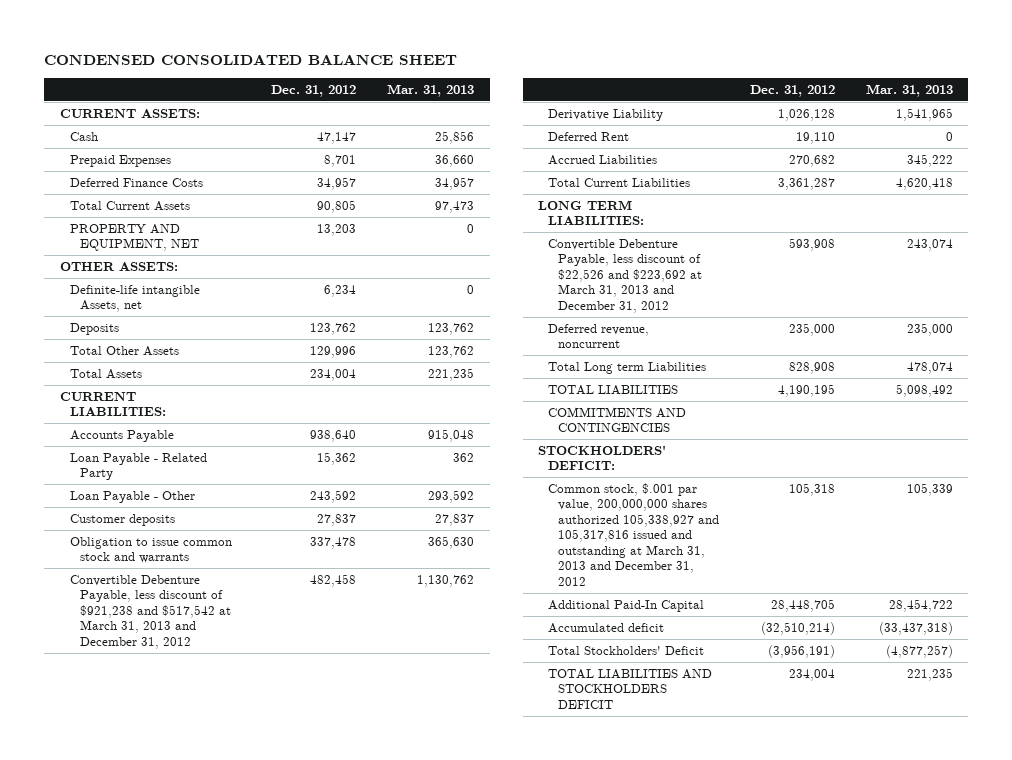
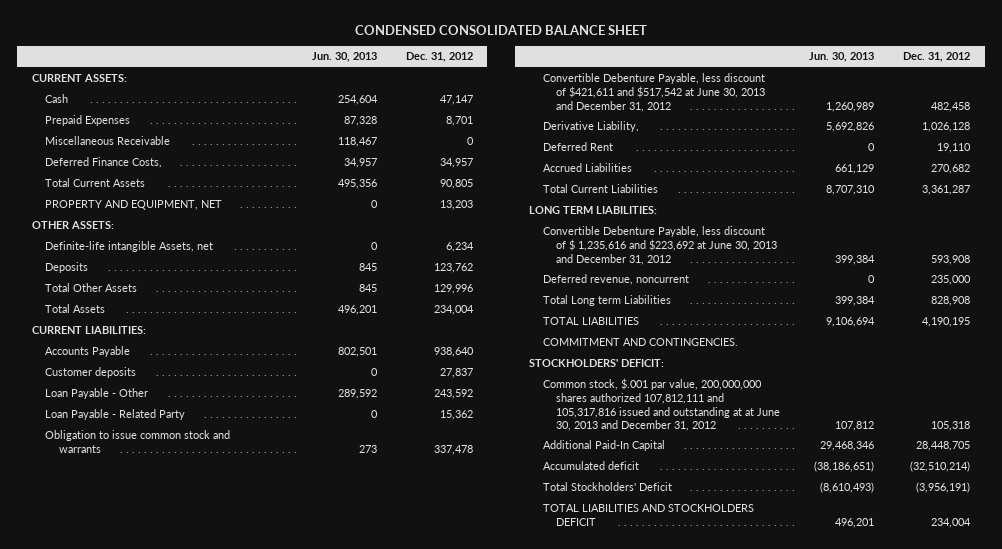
[387,83,475,97] Mar. 31, 2013 -> none
none -> [311,52,377,63] Jun. 30, 2013
none -> [45,136,171,146] Miscellaneous Receivable
[69,177,203,187] Deferred Finance Costs -> [45,157,163,169] Deferred Finance Costs,
[69,490,195,503] Loan Payable - Other -> [45,388,149,400] Loan Payable - Other
[69,452,207,481] Loan Payable - Related Party -> [45,409,186,421] Loan Payable - Related Party
[69,574,231,649] Convertible Debenture Payable, less discount of $921,238 and $517,542 at March 31, 2013 and December 31, 2012 -> [542,73,766,112] Convertible Debenture Payable, less discount of $421,611 and $517,542 at June 30, 2013 and December 31, 2012
[548,108,664,121] Derivative Liability -> [542,121,639,133] Derivative Liability,
[548,238,703,313] Convertible Debenture Payable, less discount of $22,526 and $223,692 at March 31, 2013 and December 31, 2012 -> [542,226,778,265] Convertible Debenture Payable, less discount of $ 1,235,616 and $223,692 at June 30, 2013 and December 31, 2012
[548,406,687,433] COMMITMENTS AND CONTINGENCIES -> [542,338,738,347] COMMITMENT AND CONTINGENCIES.
[548,482,720,586] Common stock, $.001 par value, 200,000,000 shares authorized 105,338,927 and 105,317,816 issued and outstanding at March 31, 2013 and December 31, 2012 -> [542,378,781,432] Common stock, $.001 par value, 200,000,000 shares authorized 107,812,111 and 105,317,816 issued and outstanding at at June 30, 2013 and December 31, 2012

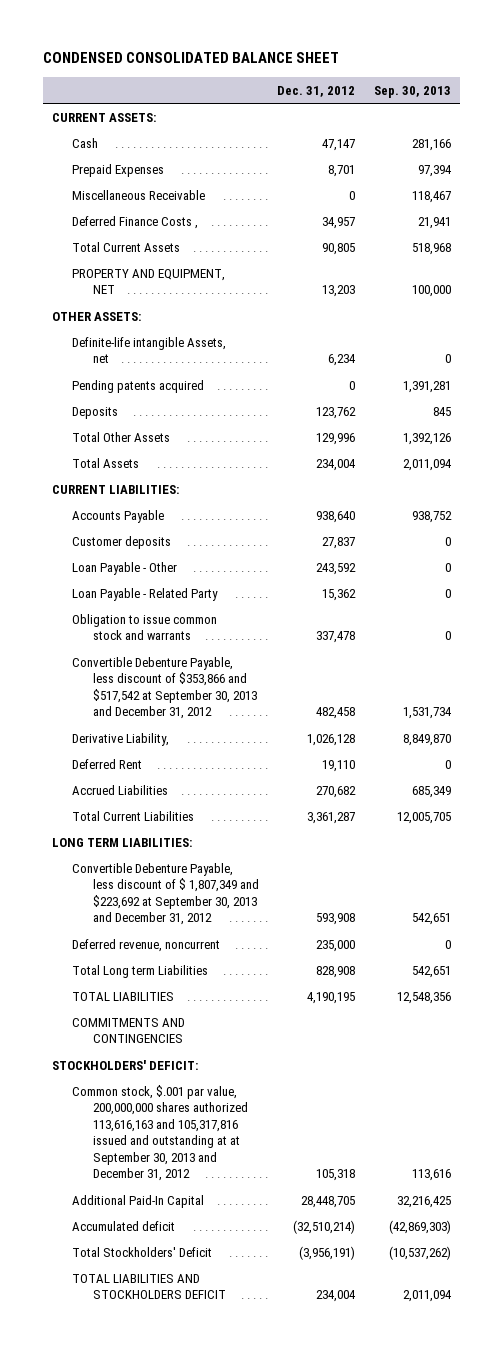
[311,52,377,63] Jun. 30, 2013 -> none
none -> [373,85,451,98] Sep. 30, 2013
[45,157,163,169] Deferred Finance Costs, -> [72,215,199,229] Deferred Finance Costs ,
none -> [72,379,205,393] Pending patents acquired
[542,73,766,112] Convertible Debenture Payable, less discount of $421,611 and $517,542 at June 30, 2013 and December 31, 2012 -> [72,656,257,720] Convertible Debenture Payable, less discount of $353,866 and $517,542 at September 30, 2013 and December 31, 2012
[542,226,778,265] Convertible Debenture Payable, less discount of $ 1,235,616 and $223,692 at June 30, 2013 and December 31, 2012 -> [72,862,259,926] Convertible Debenture Payable, less discount of $ 1,807,349 and $223,692 at September 30, 2013 and December 31, 2012
[542,338,738,347] COMMITMENT AND CONTINGENCIES. -> [72,1017,186,1044] COMMITMENTS AND CONTINGENCIES
[542,378,781,432] Common stock, $.001 par value, 200,000,000 shares authorized 107,812,111 and 105,317,816 issued and outstanding at at June 30, 2013 and December 31, 2012 -> [72,1084,248,1182] Common stock, $.001 par value, 200,000,000 shares authorized 113,616,163 and 105,317,816 issued and outstanding at at September 30, 2013 and December 31, 2012

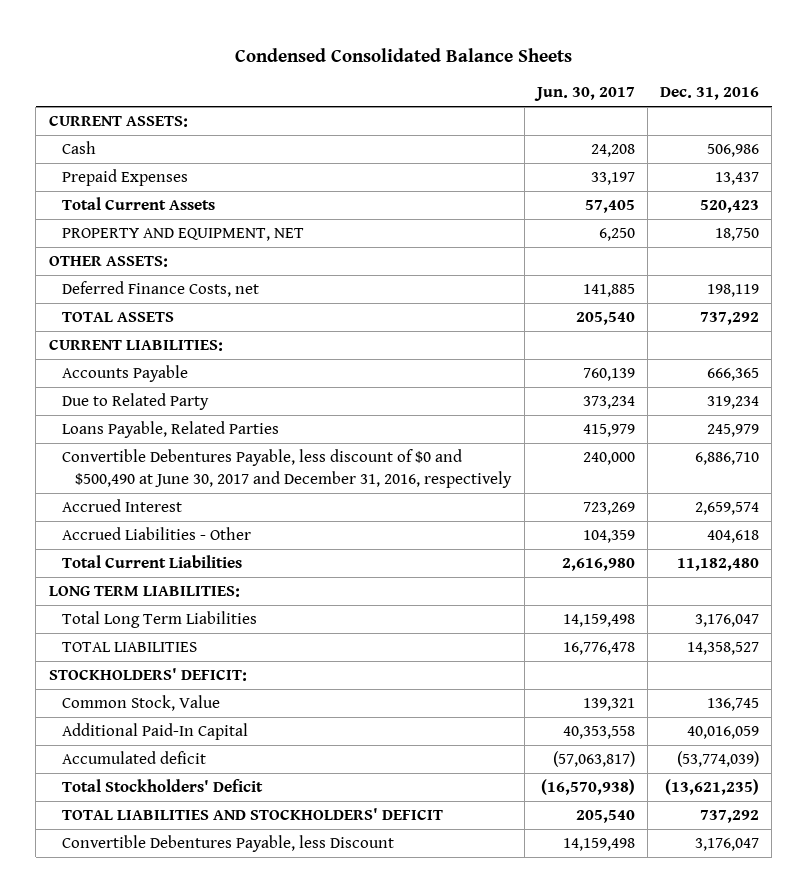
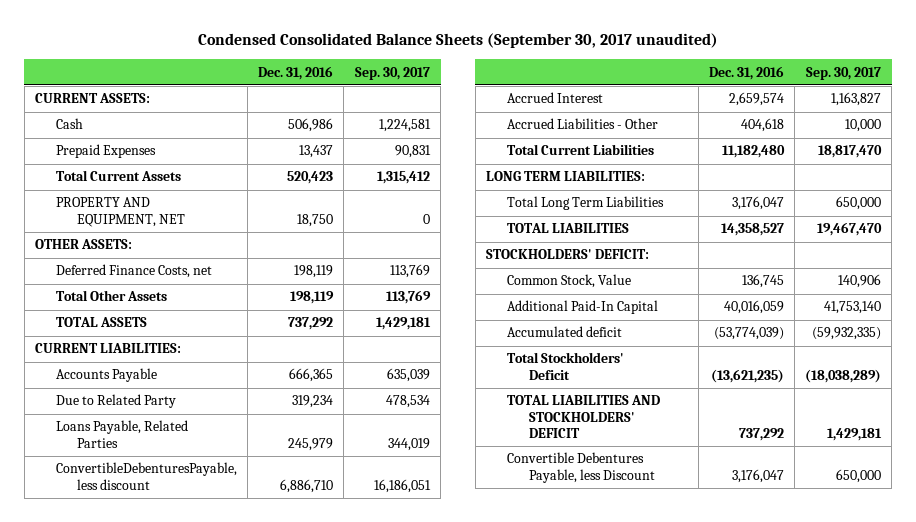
[234,47,572,62] Condensed Consolidated Balance Sheets -> [198,33,719,49] Condensed Consolidated Balance Sheets (September 30, 2017 unaudited)
[533,87,635,102] Jun. 30, 2017 -> none
none -> [355,66,431,80] Sep. 30, 2017
none -> [56,290,168,302] Total Other Assets
[61,449,513,488] Convertible Debentures Payable, less discount of $0 and $500,490 at June 30, 2017 and December 31, 2016, respectively -> [56,462,238,490] ConvertibleDebenturesPayable, less discount

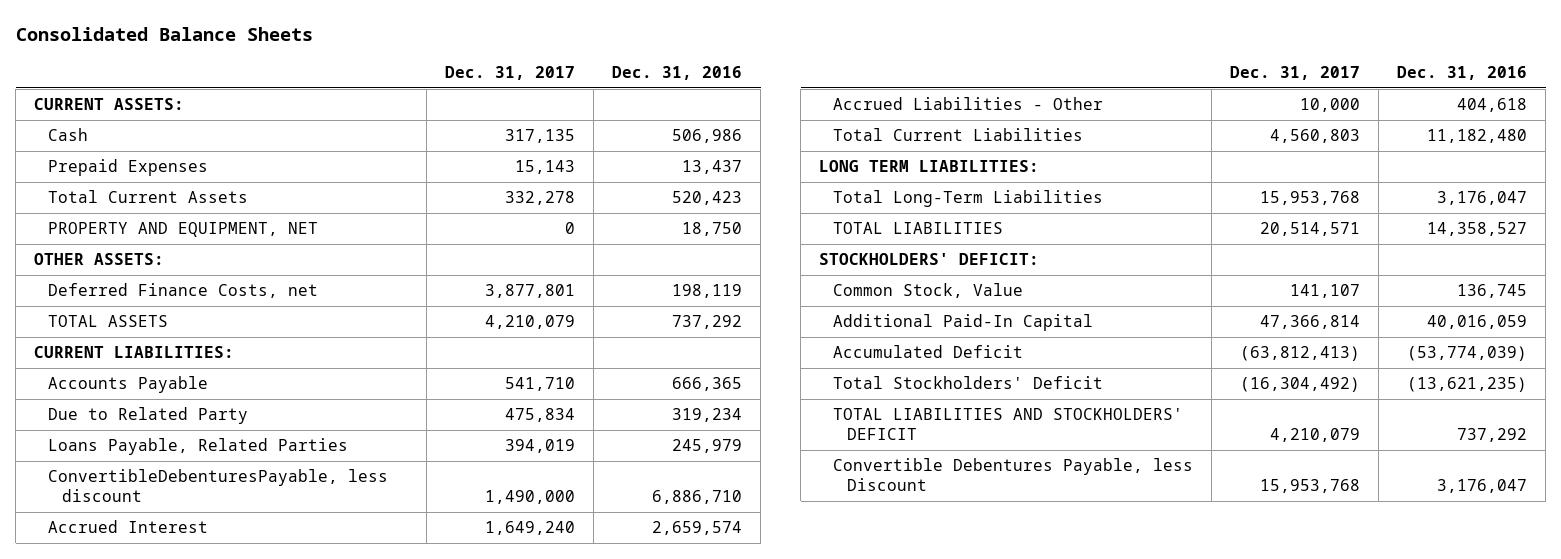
[198,33,719,49] Condensed Consolidated Balance Sheets (September 30, 2017 unaudited) -> [15,26,313,41] Consolidated Balance Sheets
[355,66,431,80] Sep. 30, 2017 -> none
none -> [445,66,576,81] Dec. 31, 2017
[56,290,168,302] Total Other Assets -> none
[507,196,665,211] Total Long Term Liabilities -> [833,190,1104,208] Total Long-Term Liabilities
[507,326,623,338] Accumulated deficit -> [833,345,1024,359] Accumulated Deficit

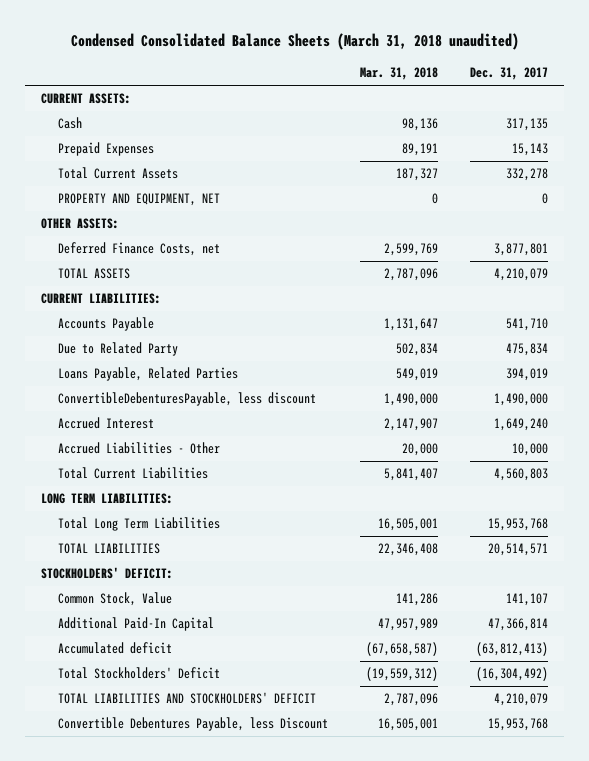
[15,26,313,41] Consolidated Balance Sheets -> [70,33,519,51] Condensed Consolidated Balance Sheets (March 31, 2018 unaudited)
[612,66,743,81] Dec. 31, 2016 -> none
none -> [359,67,438,81] Mar. 31, 2018
[833,190,1104,208] Total Long-Term Liabilities -> [57,517,220,532] Total Long Term Liabilities
[833,345,1024,359] Accumulated Deficit -> [57,642,172,655] Accumulated deficit

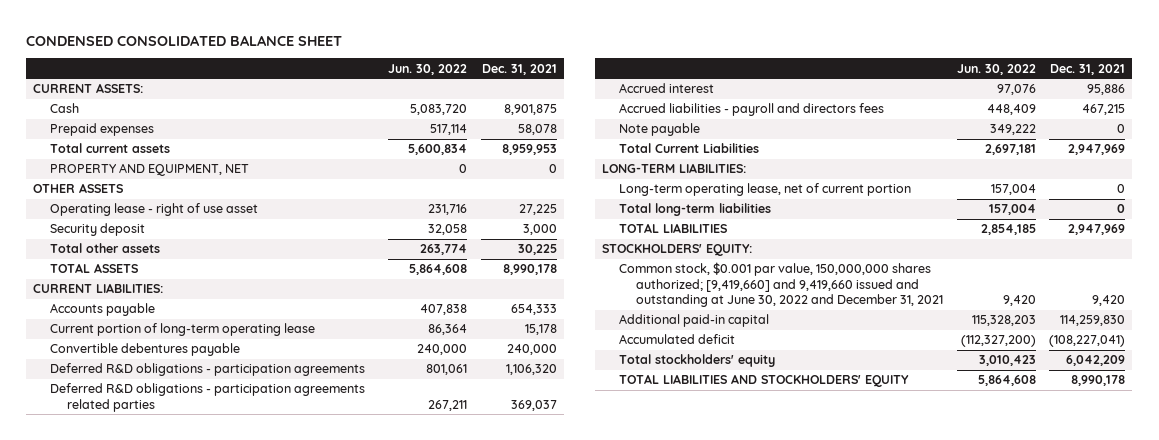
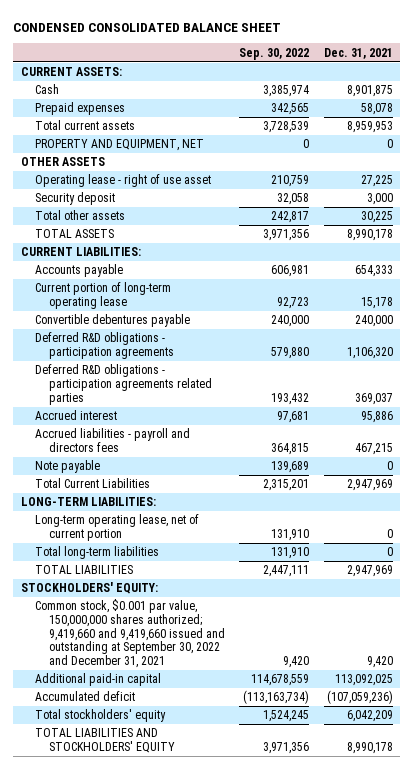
[387,63,467,75] Jun. 30, 2022 -> none
none -> [239,47,310,60] Sep. 30, 2022
[618,262,943,308] Common stock, $0.001 par value, 150,000,000 shares authorized; [9,419,660] and 9,419,660 issued and outstanding at June 30, 2022 and December 31, 2021 -> [34,599,225,668] Common stock, $0.001 par value, 150,000,000 shares authorized; 9,419,660 and 9,419,660 issued and outstanding at September 30, 2022 and December 31, 2021
[1060,315,1126,327] 114,259,830 -> [335,674,394,687] 113,092,025
[1049,335,1126,348] (108,227,041) -> [327,690,394,705] (107,059,236)

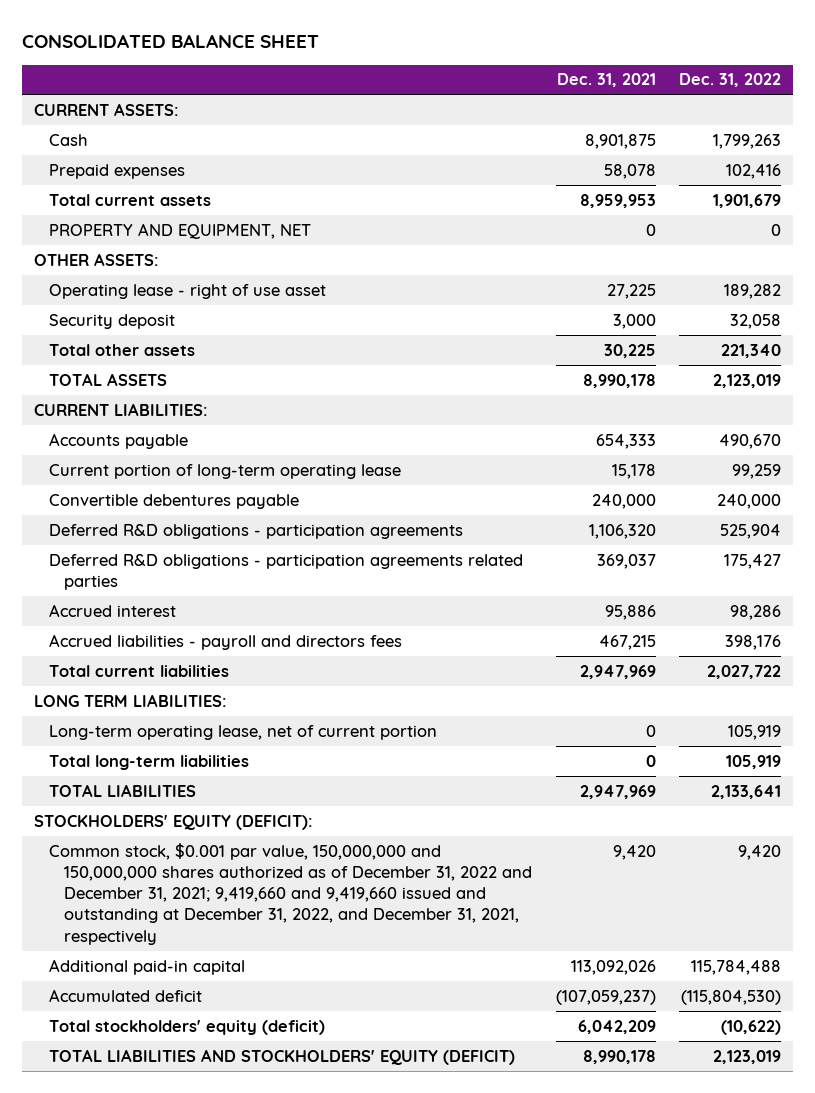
[13,22,282,32] CONDENSED CONSOLIDATED BALANCE SHEET -> [22,33,320,48] CONSOLIDATED BALANCE SHEET
[239,47,310,60] Sep. 30, 2022 -> none
none -> [679,73,782,88] Dec. 31, 2022
[20,157,105,167] OTHER ASSETS -> [33,252,159,266] OTHER ASSETS:
[34,460,100,474] Note payable -> none
[34,478,150,489] Total Current Liabilities -> [49,664,230,677] Total current liabilities
[20,497,156,507] LONG-TERM LIABILITIES: -> [33,693,227,707] LONG TERM LIABILITIES:
[20,582,158,595] STOCKHOLDERS' EQUITY: -> [33,814,313,830] STOCKHOLDERS' EQUITY (DEFICIT):
[34,599,225,668] Common stock, $0.001 par value, 150,000,000 shares authorized; 9,419,660 and 9,419,660 issued and outstanding at September 30, 2022 and December 31, 2021 -> [49,842,533,945] Common stock, $0.001 par value, 150,000,000 and 150,000,000 shares authorized as of December 31, 2022 and December 31, 2021; 9,419,660 and 9,419,660 issued and outstanding at December 31, 2022, and December 31, 2021, respectively
[335,674,394,687] 113,092,025 -> [570,959,656,975] 113,092,026
[327,690,394,705] (107,059,236) -> [555,989,656,1005] (107,059,237)
[34,709,166,723] Total stockholders' equity -> [49,1019,326,1035] Total stockholders' equity (deficit)
[34,728,175,754] TOTAL LIABILITIES AND STOCKHOLDERS' EQUITY -> [49,1048,516,1065] TOTAL LIABILITIES AND STOCKHOLDERS' EQUITY (DEFICIT)

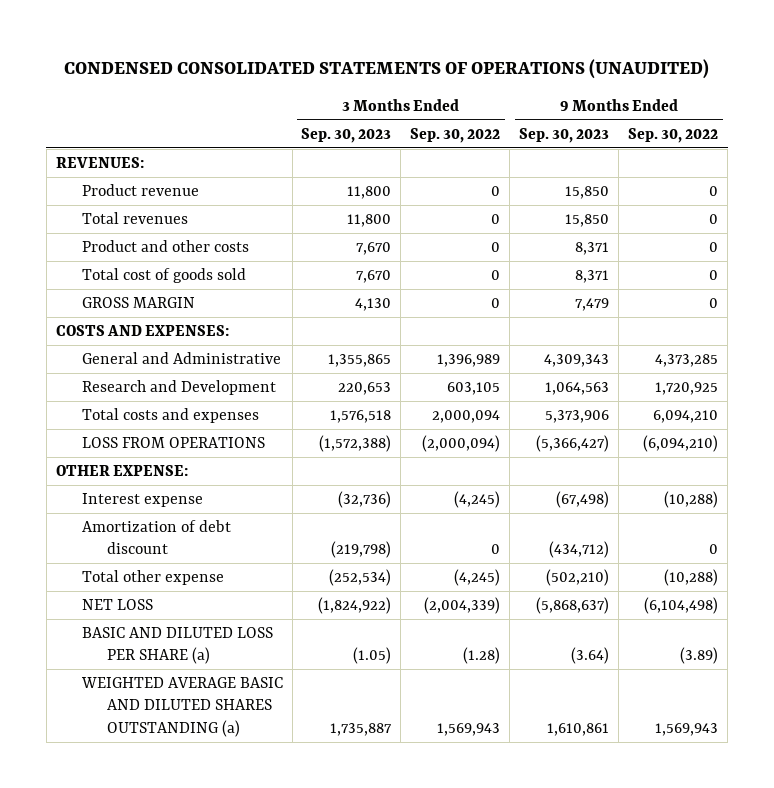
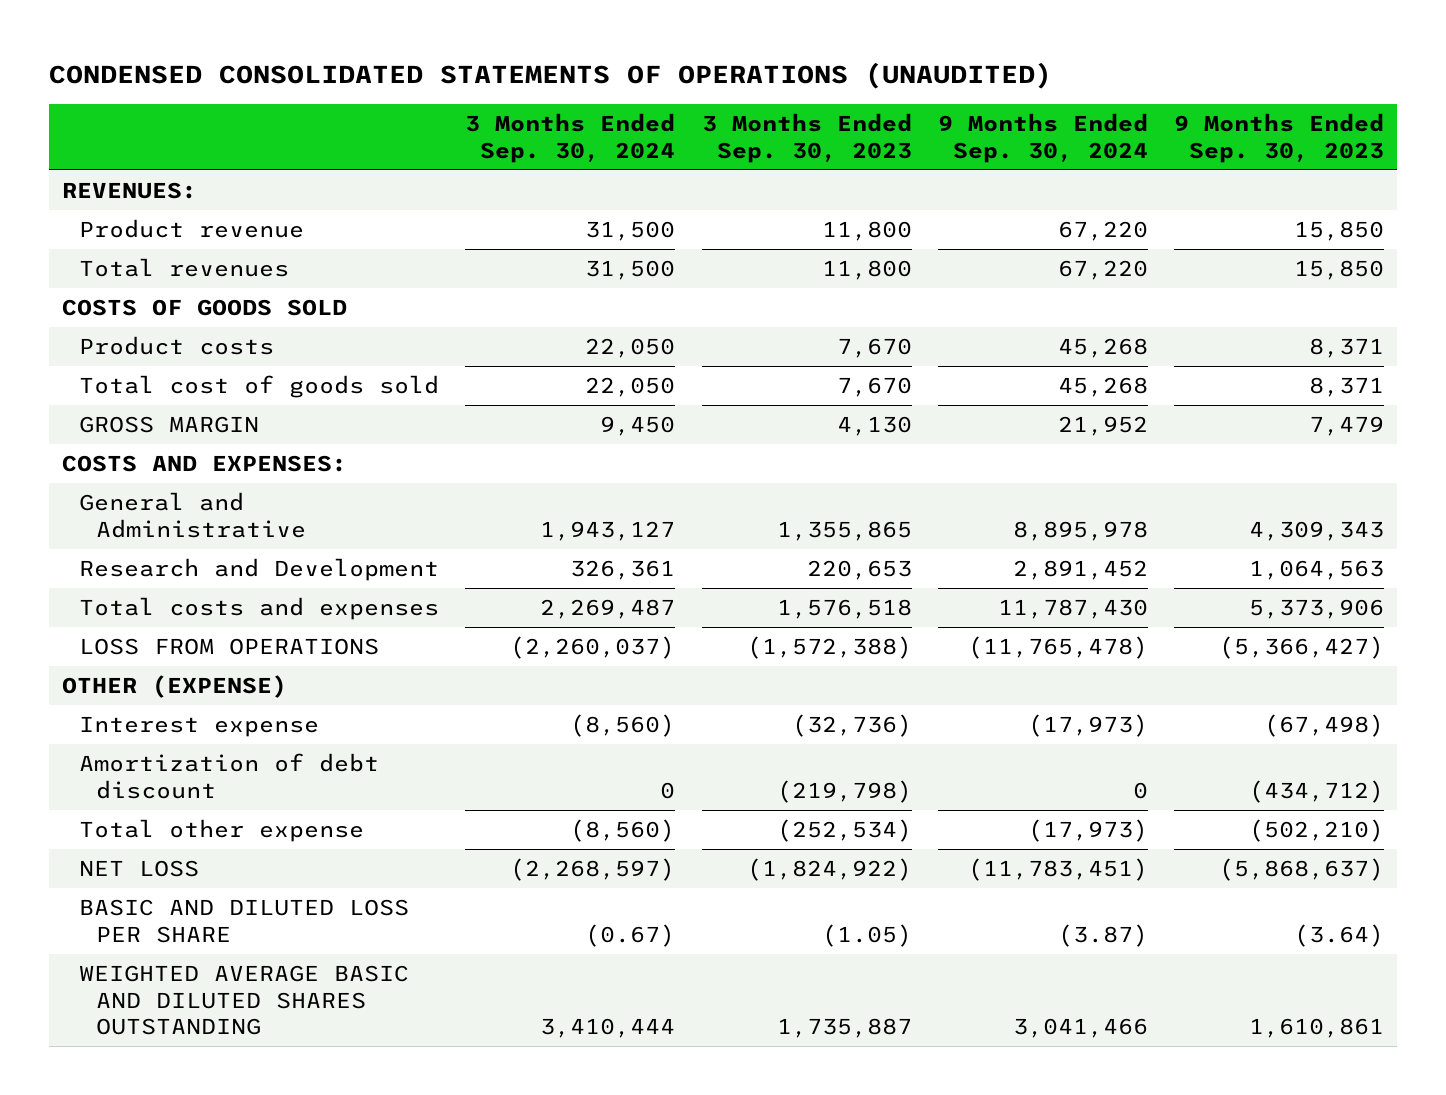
[410,127,501,143] Sep. 30, 2022 -> none
[628,127,719,143] Sep. 30, 2022 -> none
none -> [465,112,676,163] 3 Months Ended Sep. 30, 2024
none -> [937,112,1148,163] 9 Months Ended Sep. 30, 2024
none -> [62,298,348,316] COSTS OF GOODS SOLD
[81,240,249,253] Product and other costs -> [79,335,275,355] Product costs
[55,465,188,477] OTHER EXPENSE: -> [62,674,288,698] OTHER (EXPENSE)
[81,627,273,665] BASIC AND DILUTED LOSS PER SHARE (a) -> [79,898,410,943] BASIC AND DILUTED LOSS PER SHARE
[80,677,283,737] WEIGHTED AVERAGE BASIC AND DILUTED SHARES OUTSTANDING (a) -> [79,964,410,1036] WEIGHTED AVERAGE BASIC AND DILUTED SHARES OUTSTANDING

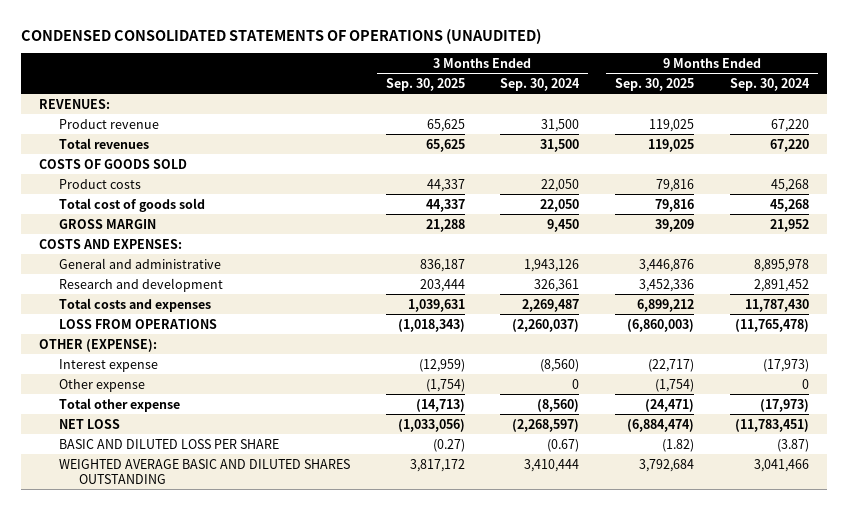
[701,112,912,163] 3 Months Ended Sep. 30, 2023 -> none
[1173,112,1384,163] 9 Months Ended Sep. 30, 2023 -> none
none -> [385,77,465,91] Sep. 30, 2025
none -> [615,77,695,91] Sep. 30, 2025
[79,491,307,538] General and Administrative -> [58,257,221,269] General and administrative
[540,520,676,541] 1,943,127 -> [524,258,580,272] 1,943,126
[79,557,440,581] Research and Development -> [58,277,223,292] Research and development
[62,674,288,698] OTHER (EXPENSE) -> [39,338,158,352] OTHER (EXPENSE):
[79,752,380,799] Amortization of debt discount -> none
none -> [58,378,145,392] Other expense

